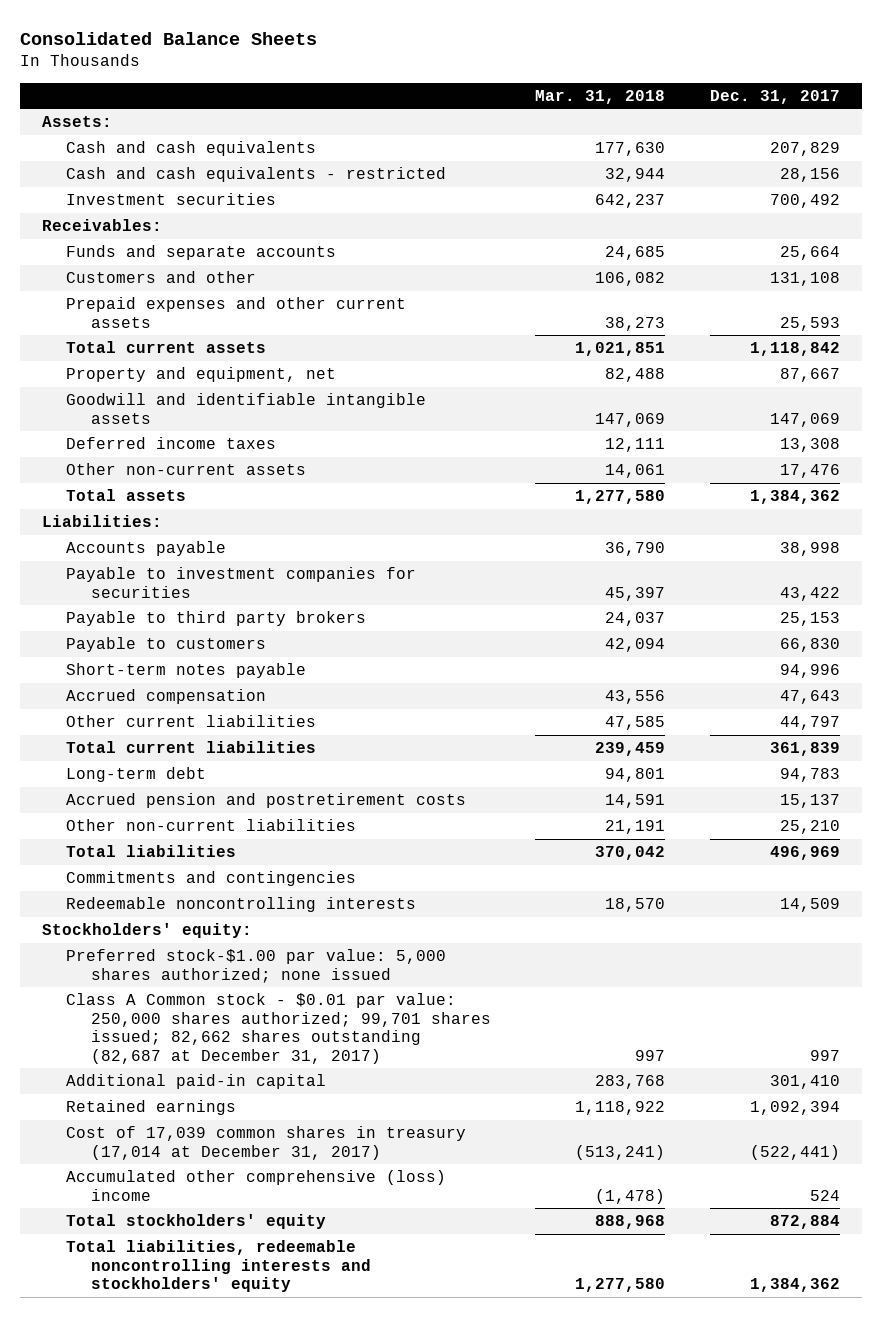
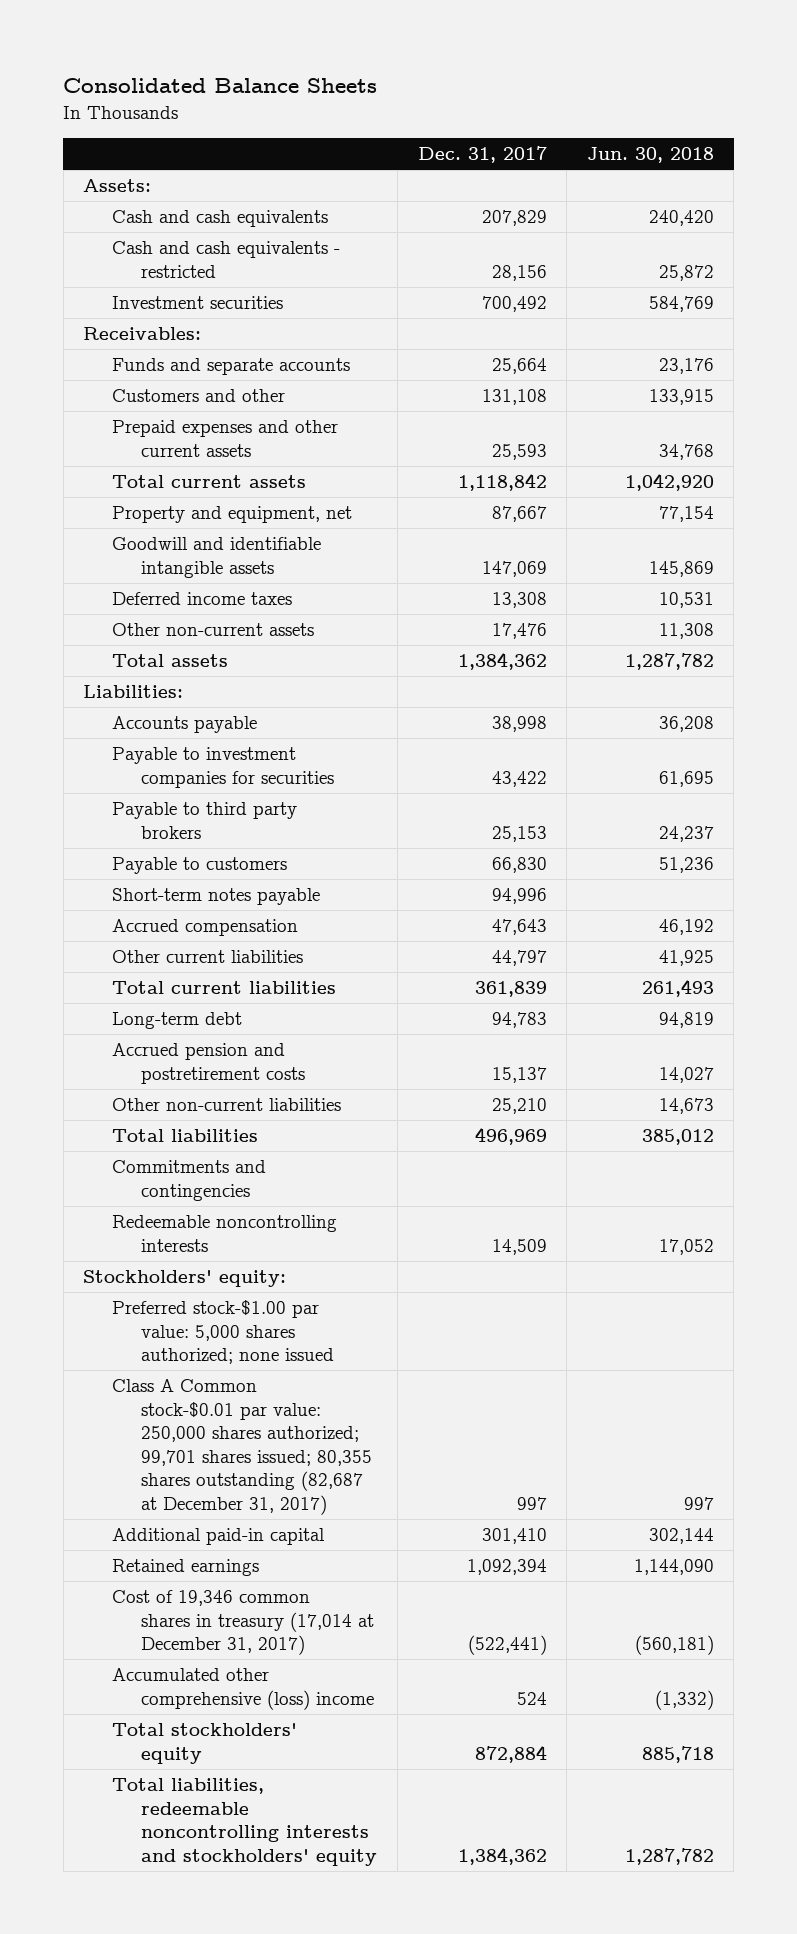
[535,89,666,104] Mar. 31, 2018 -> none
none -> [586,147,714,164] Jun. 30, 2018
[66,993,491,1064] Class A Common stock - $0.01 par value: 250,000 shares authorized; 99,701 shares issued; 82,662 shares outstanding (82,687 at December 31, 2017) -> [112,1379,373,1515] Class A Common stock-$0.01 par value: 250,000 shares authorized; 99,701 shares issued; 80,355 shares outstanding (82,687 at December 31, 2017)
[66,1126,467,1160] Cost of 17,039 common shares in treasury (17,014 at December 31, 2017) -> [112,1590,375,1656] Cost of 19,346 common shares in treasury (17,014 at December 31, 2017)

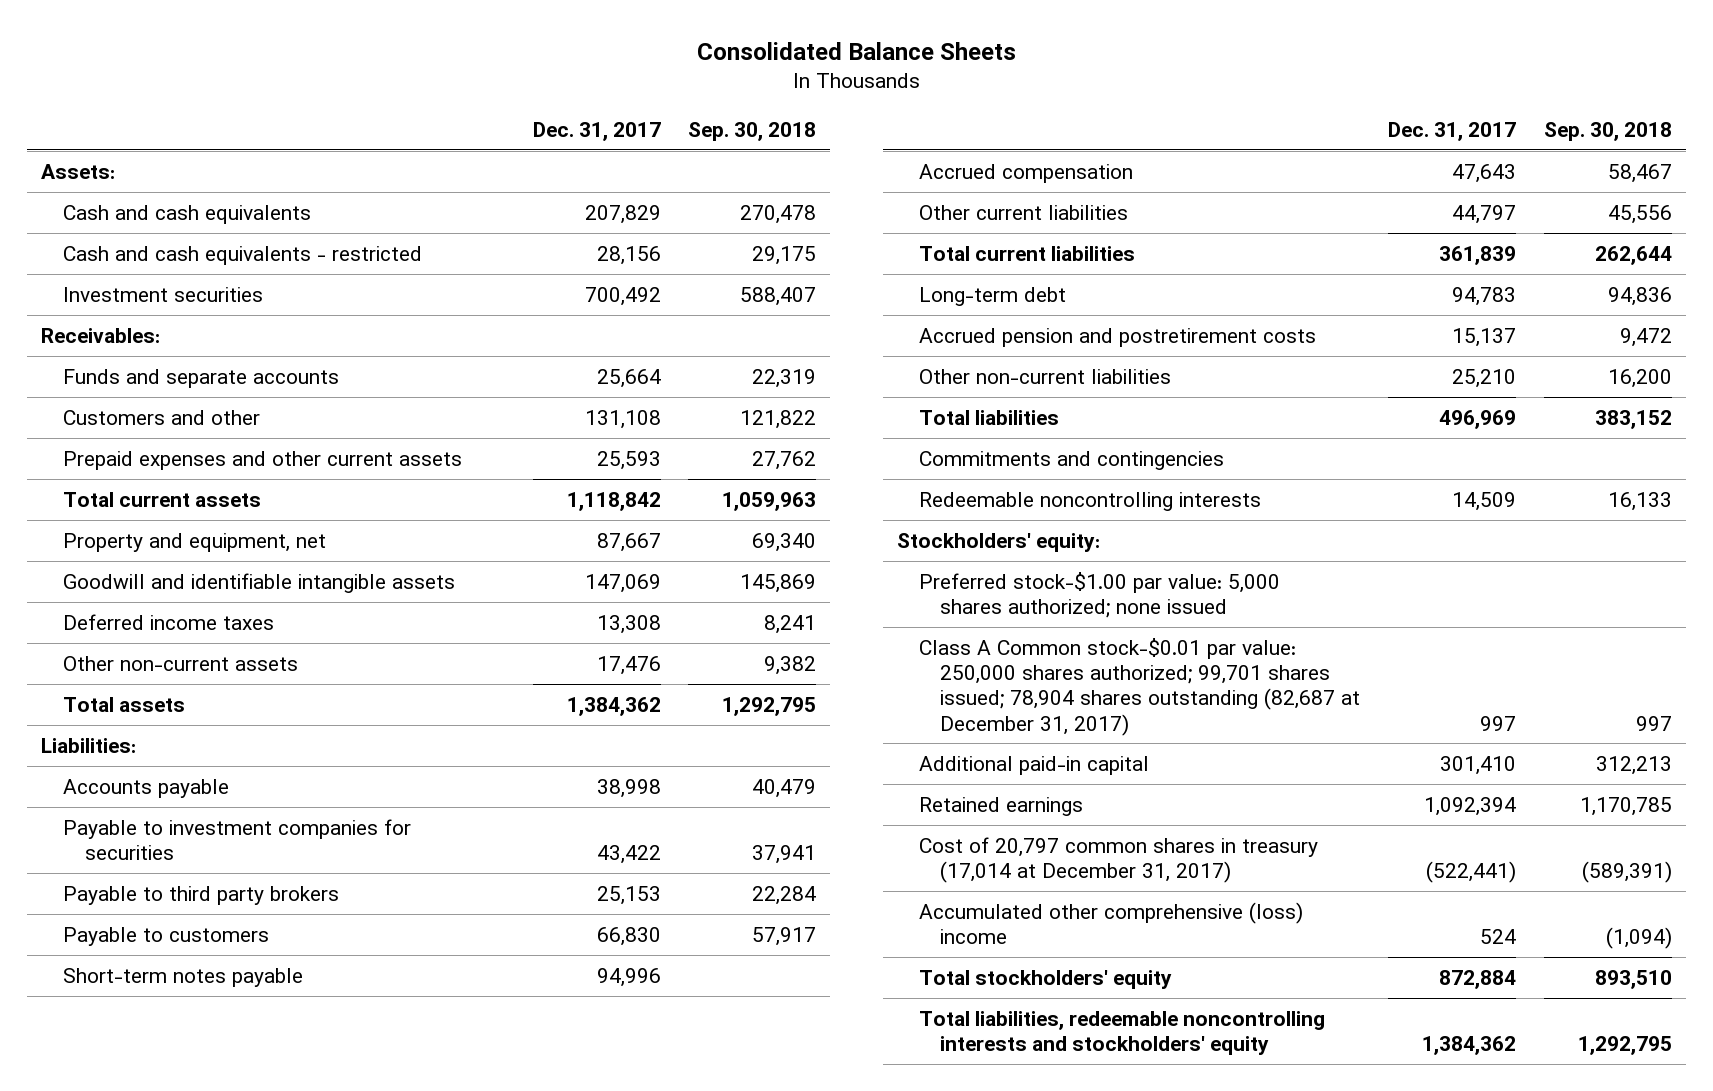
[586,147,714,164] Jun. 30, 2018 -> none
none -> [688,121,817,141] Sep. 30, 2018
[112,1379,373,1515] Class A Common stock-$0.01 par value: 250,000 shares authorized; 99,701 shares issued; 80,355 shares outstanding (82,687 at December 31, 2017) -> [918,637,1361,736] Class A Common stock-$0.01 par value: 250,000 shares authorized; 99,701 shares issued; 78,904 shares outstanding (82,687 at December 31, 2017)
[112,1590,375,1656] Cost of 19,346 common shares in treasury (17,014 at December 31, 2017) -> [918,836,1318,883] Cost of 20,797 common shares in treasury (17,014 at December 31, 2017)

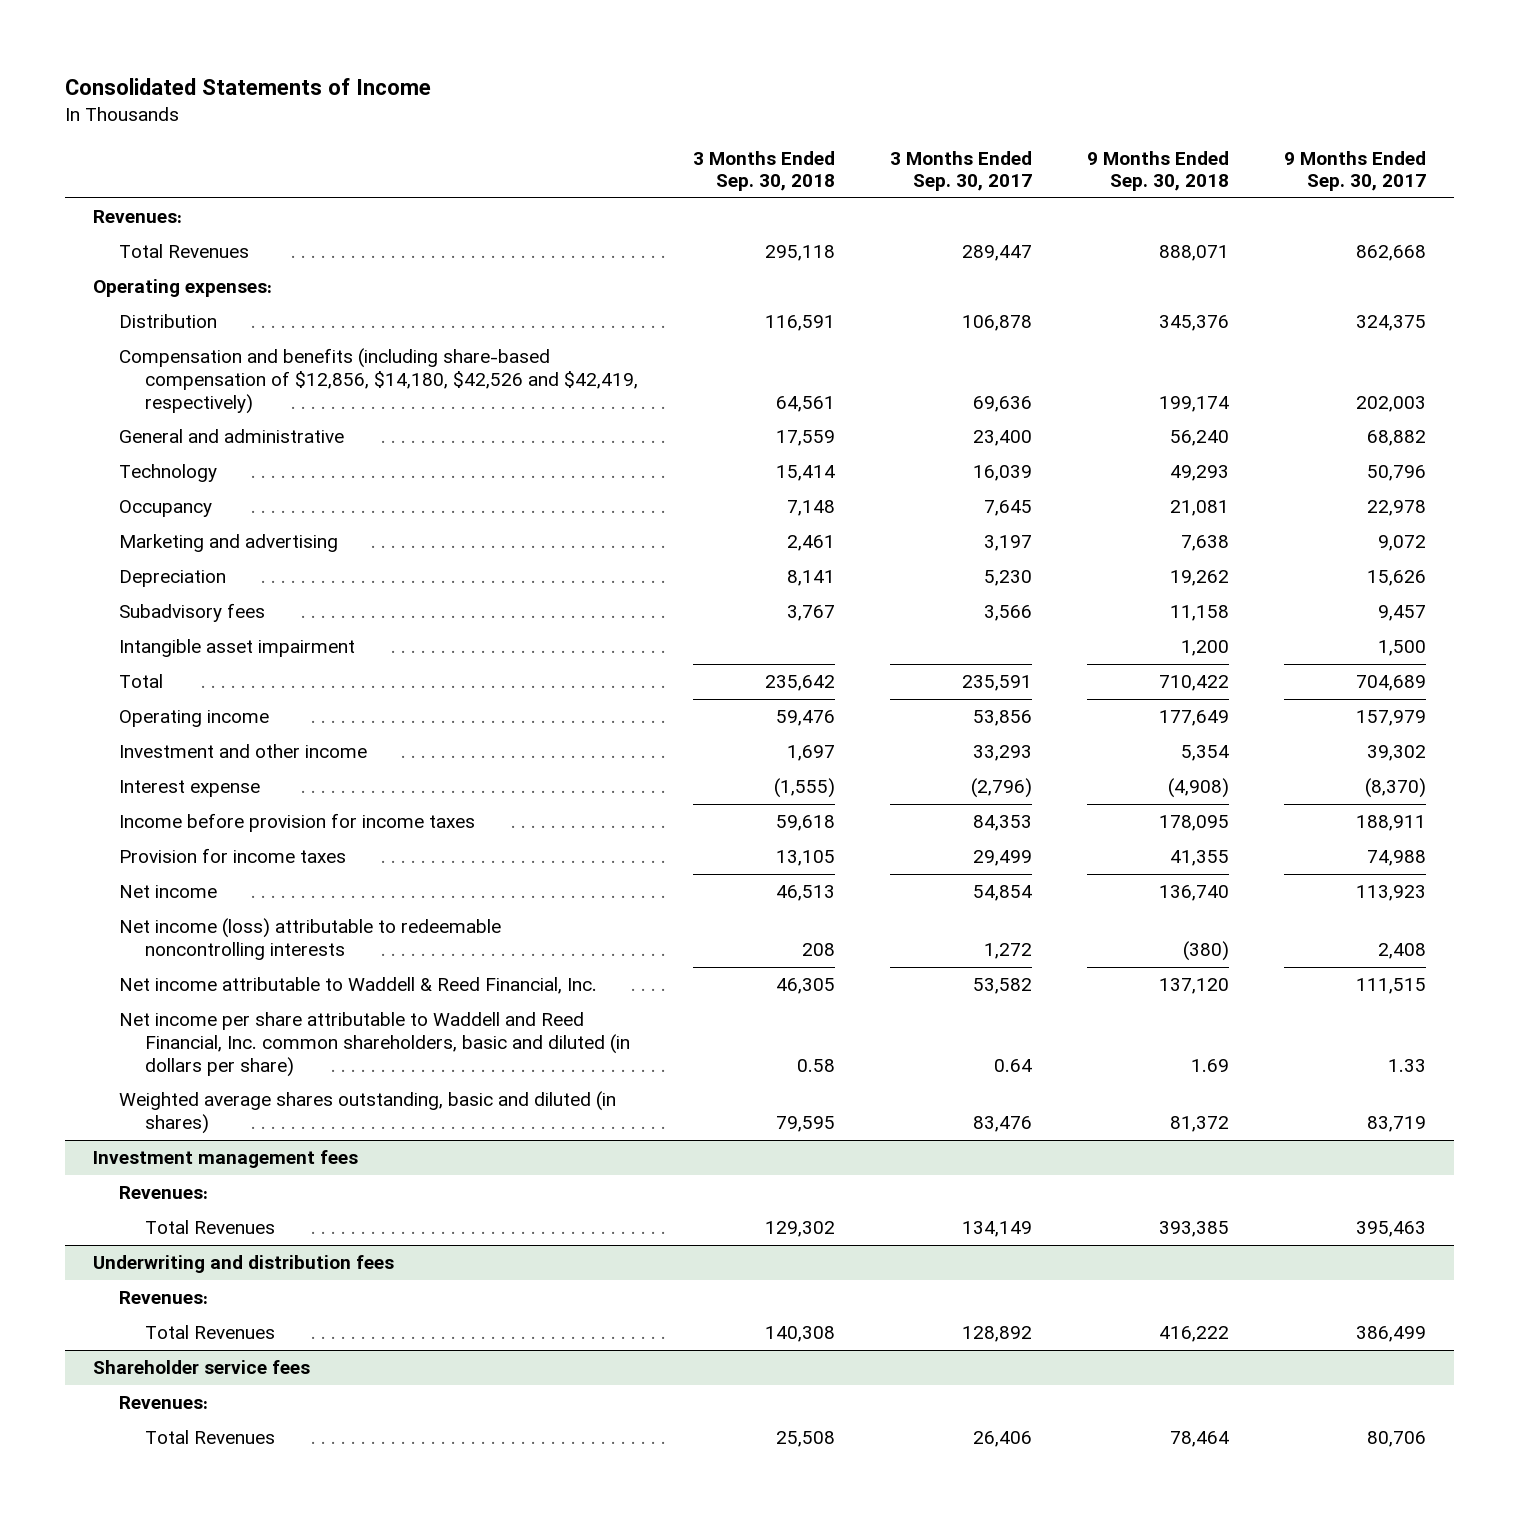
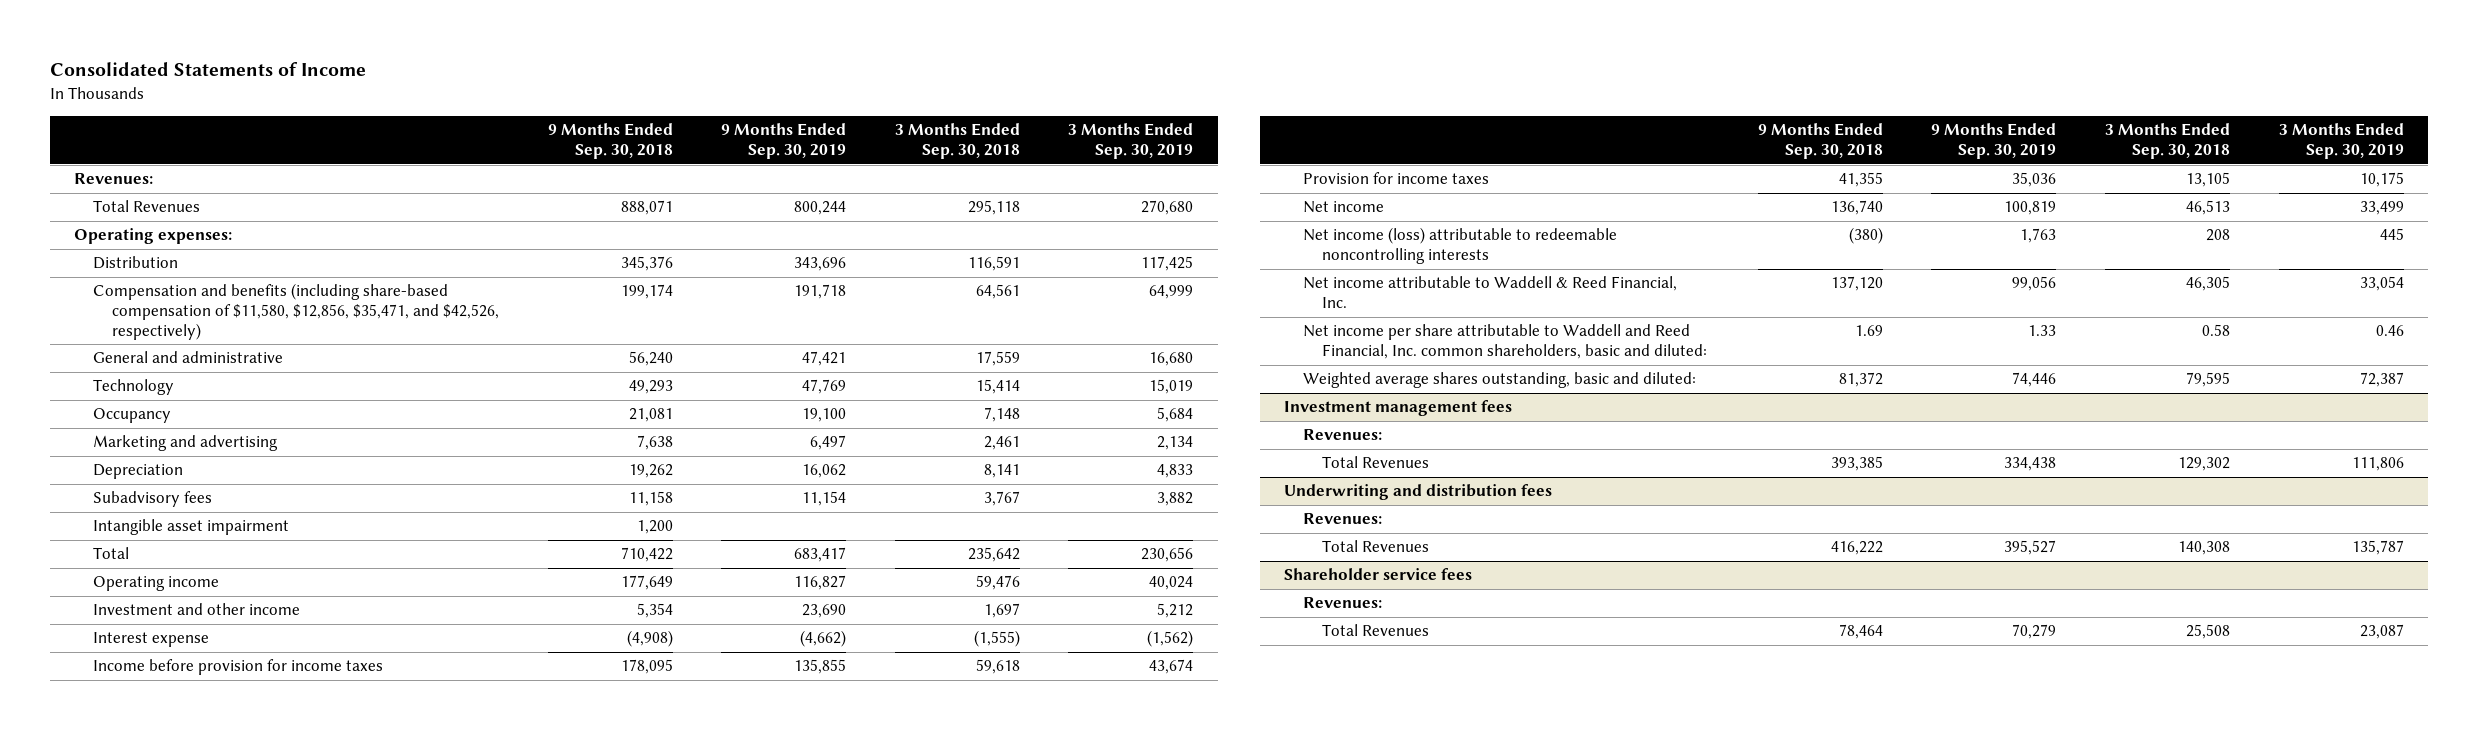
[890,150,1033,192] 3 Months Ended Sep. 30, 2017 -> none
[1284,150,1427,192] 9 Months Ended Sep. 30, 2017 -> none
none -> [721,123,847,160] 9 Months Ended Sep. 30, 2019
none -> [1068,123,1194,160] 3 Months Ended Sep. 30, 2019
[118,348,639,414] Compensation and benefits (including share-based compensation of $12,856, $14,180, $42,526 and $42,419, respectively) -> [93,283,499,340] Compensation and benefits (including share-based compensation of $11,580, $12,856, $35,471, and $42,526, respectively)
[118,1012,631,1077] Net income per share attributable to Waddell and Reed Financial, Inc. common shareholders, basic and diluted (in dollars per share) -> [1303,324,1708,360] Net income per share attributable to Waddell and Reed Financial, Inc. common shareholders, basic and diluted:
[118,1091,616,1134] Weighted average shares outstanding, basic and diluted (in shares) -> [1303,372,1697,389] Weighted average shares outstanding, basic and diluted:

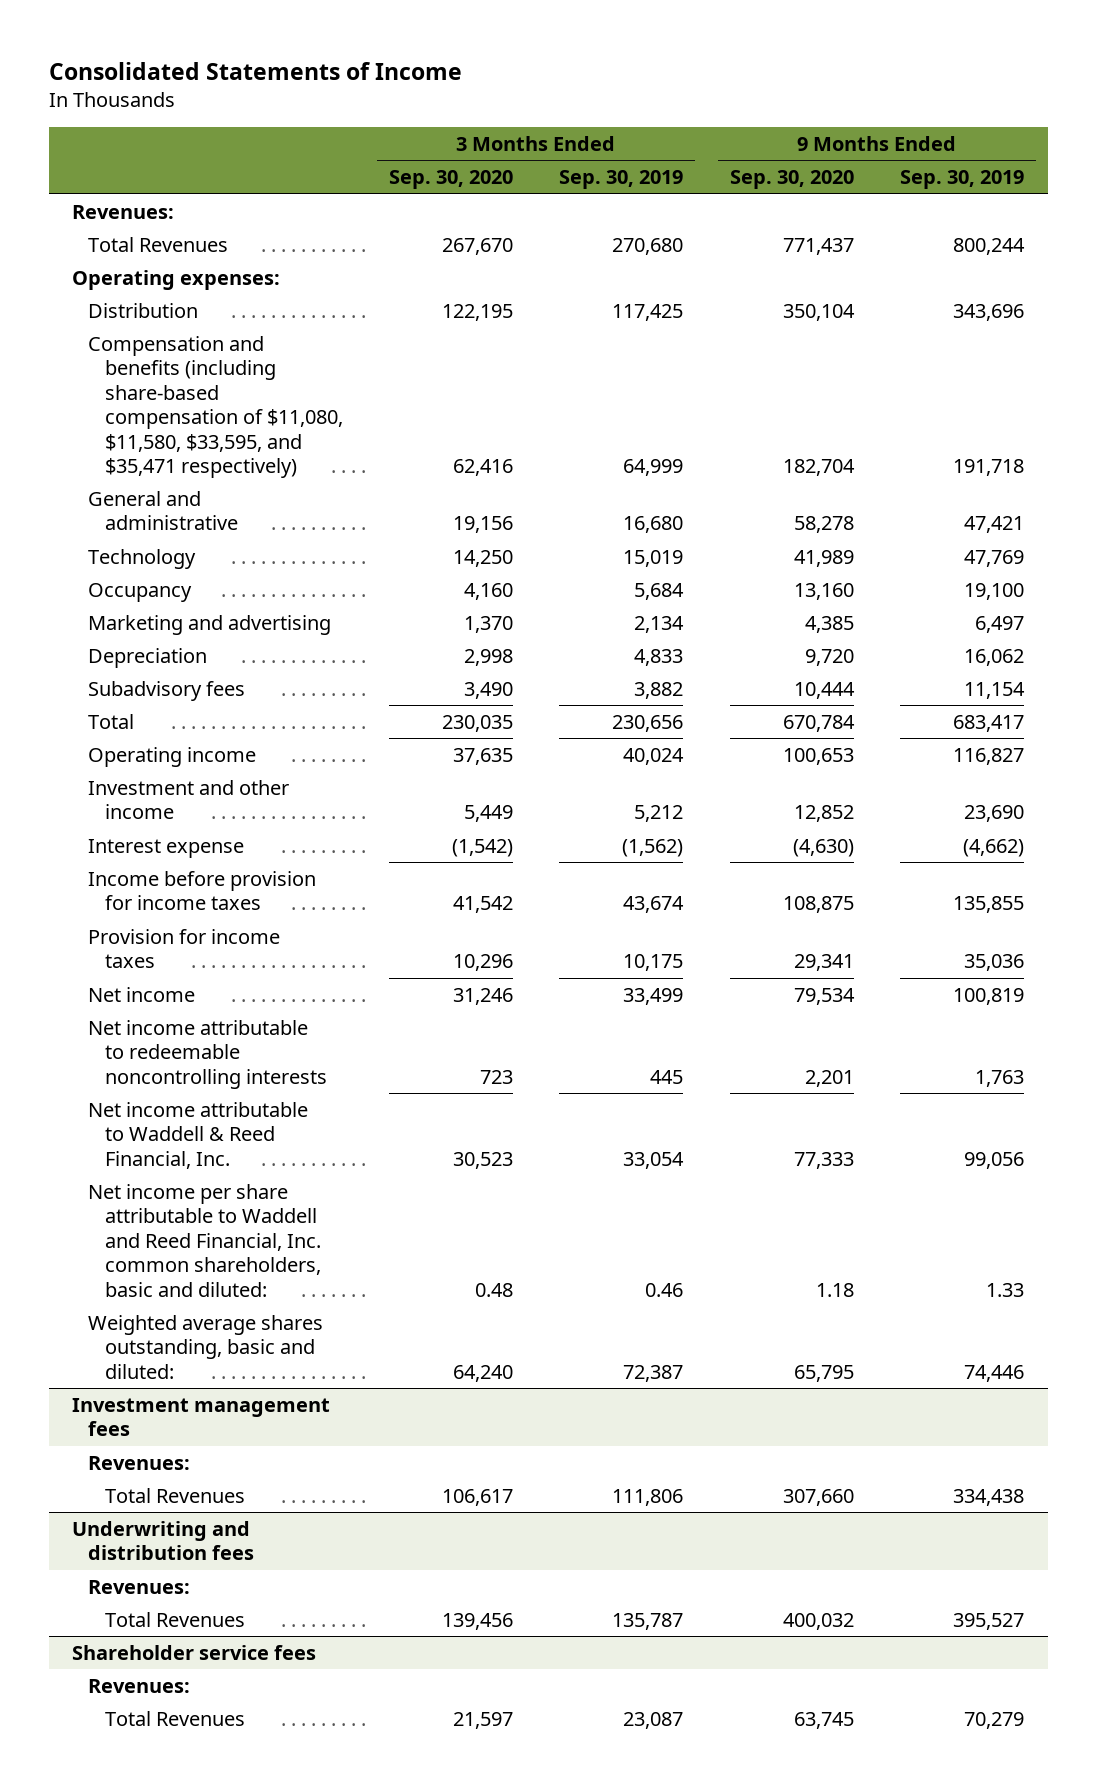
[547,123,673,160] 9 Months Ended Sep. 30, 2018 -> none
[894,123,1020,160] 3 Months Ended Sep. 30, 2018 -> none
none -> [388,170,513,190] Sep. 30, 2020
none -> [729,170,854,190] Sep. 30, 2020
[93,283,499,340] Compensation and benefits (including share-based compensation of $11,580, $12,856, $35,471, and $42,526, respectively) -> [88,335,343,479] Compensation and benefits (including share-based compensation of $11,080, $11,580, $33,595, and $35,471 respectively)
[93,519,290,536] Intangible asset impairment -> none
[1303,227,1618,265] Net income (loss) attributable to redeemable noncontrolling interests -> [88,1019,327,1089] Net income attributable to redeemable noncontrolling interests

